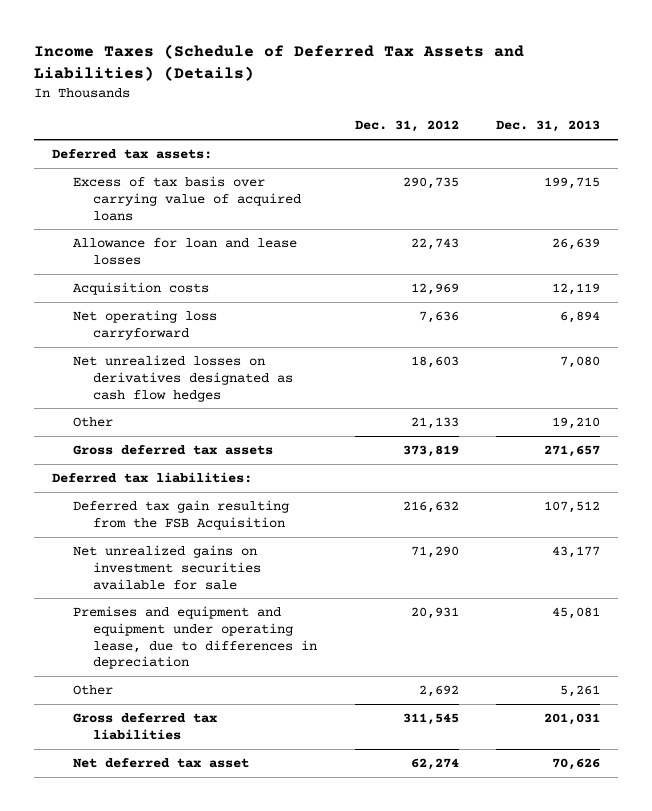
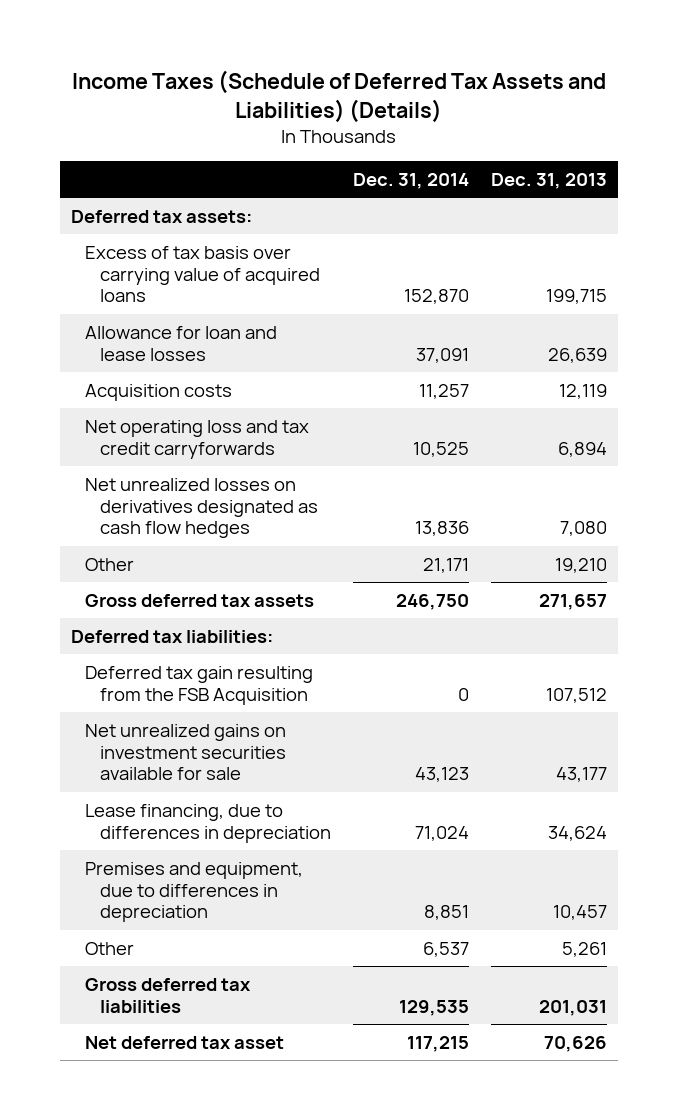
[354,120,459,133] Dec. 31, 2012 -> none
none -> [352,172,469,189] Dec. 31, 2014
[72,310,217,340] Net operating loss carryforward -> [85,419,310,459] Net operating loss and tax credit carryforwards
none -> [85,803,331,843] Lease financing, due to differences in depreciation
[72,606,318,670] Premises and equipment and equipment under operating lease, due to differences in depreciation -> [85,861,304,923] Premises and equipment, due to differences in depreciation
[551,607,600,620] 45,081 -> [552,905,607,921] 10,457

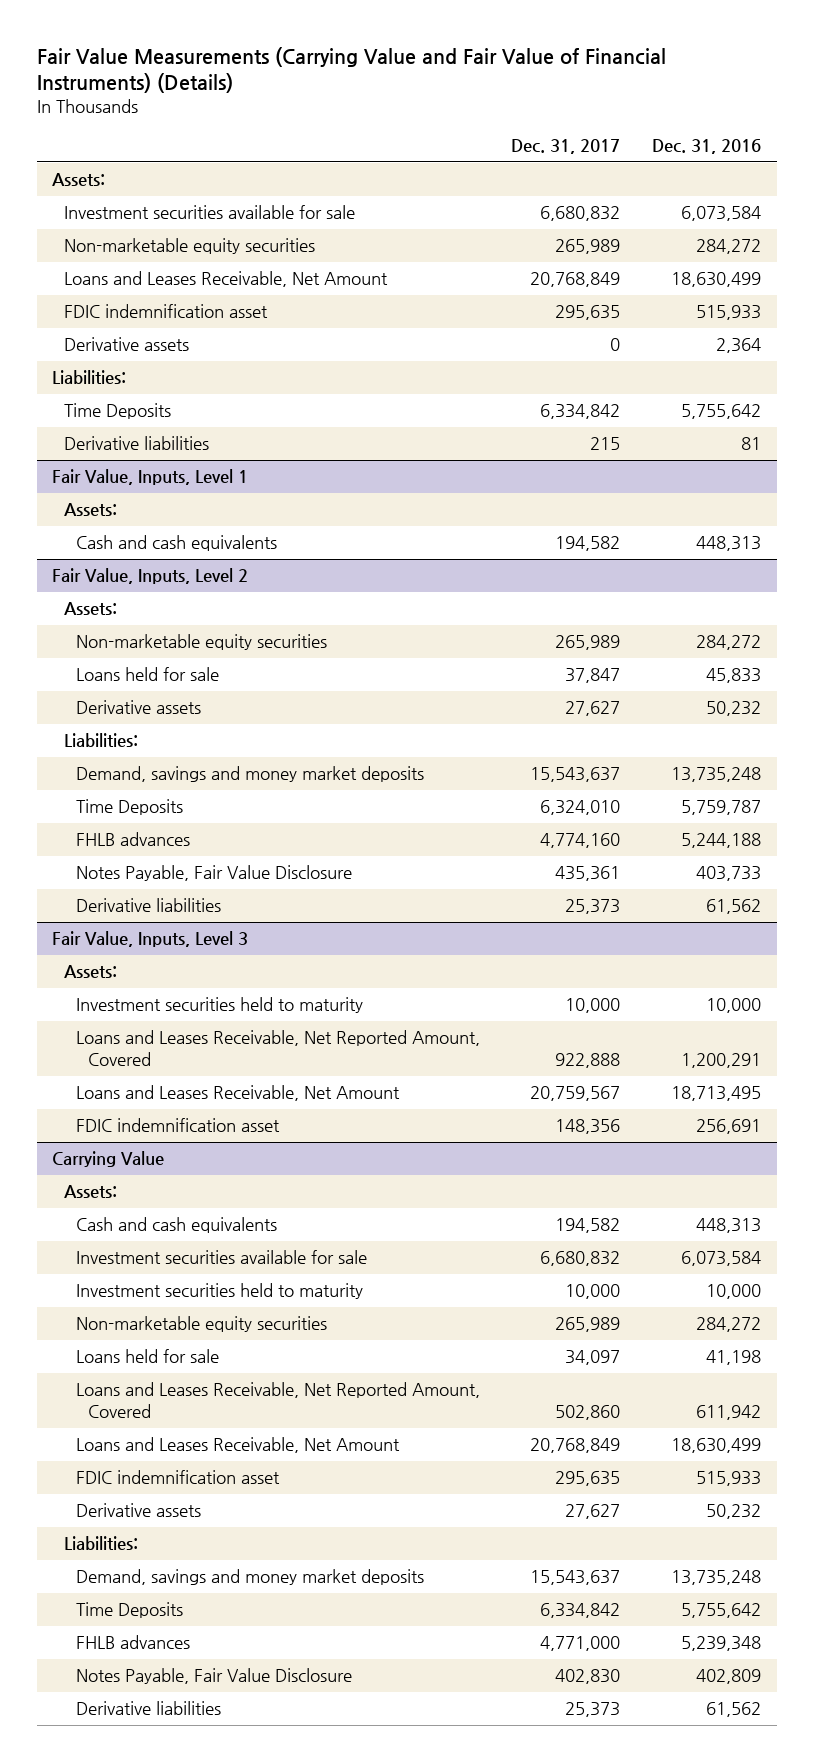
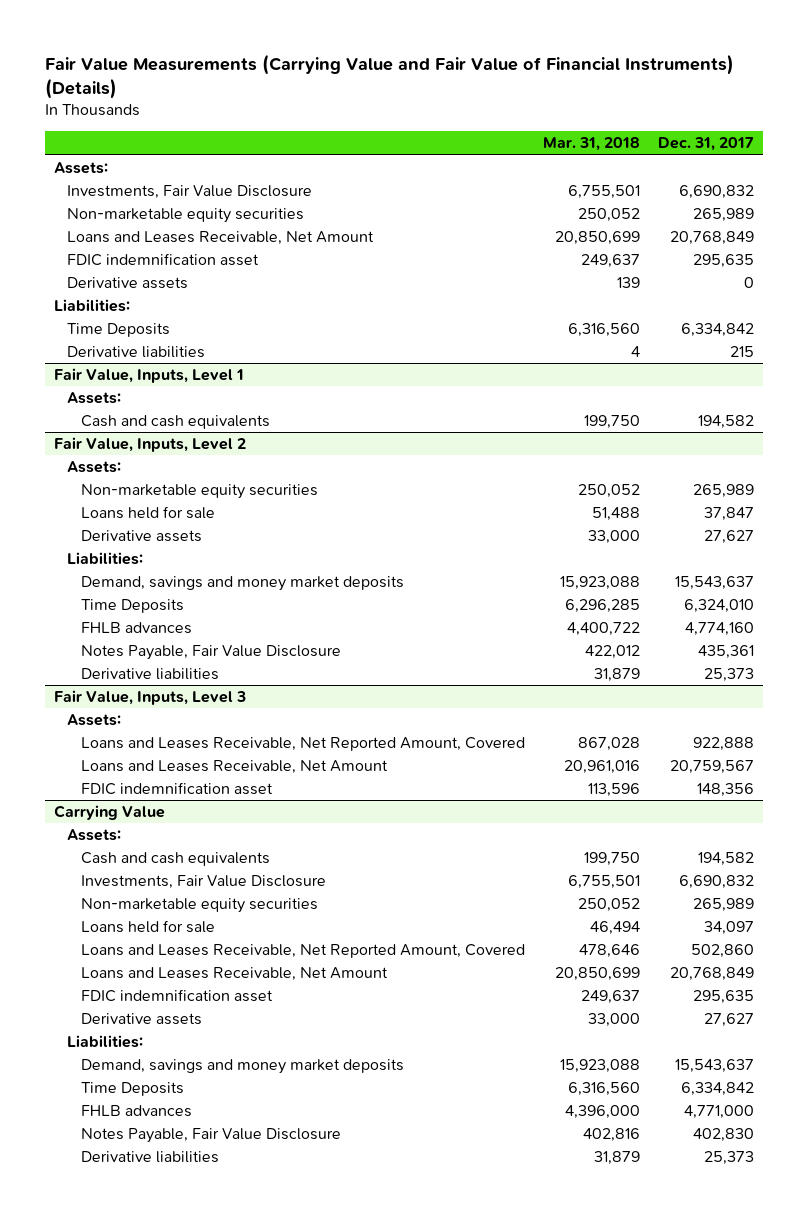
[651,139,761,155] Dec. 31, 2016 -> none
none -> [542,137,640,152] Mar. 31, 2018
[64,205,356,220] Investment securities available for sale -> none
none -> [67,185,313,200] Investments, Fair Value Disclosure
[76,997,364,1014] Investment securities held to maturity -> none
[76,1250,368,1265] Investment securities available for sale -> none
[76,1283,364,1300] Investment securities held to maturity -> none
none -> [80,875,326,890] Investments, Fair Value Disclosure

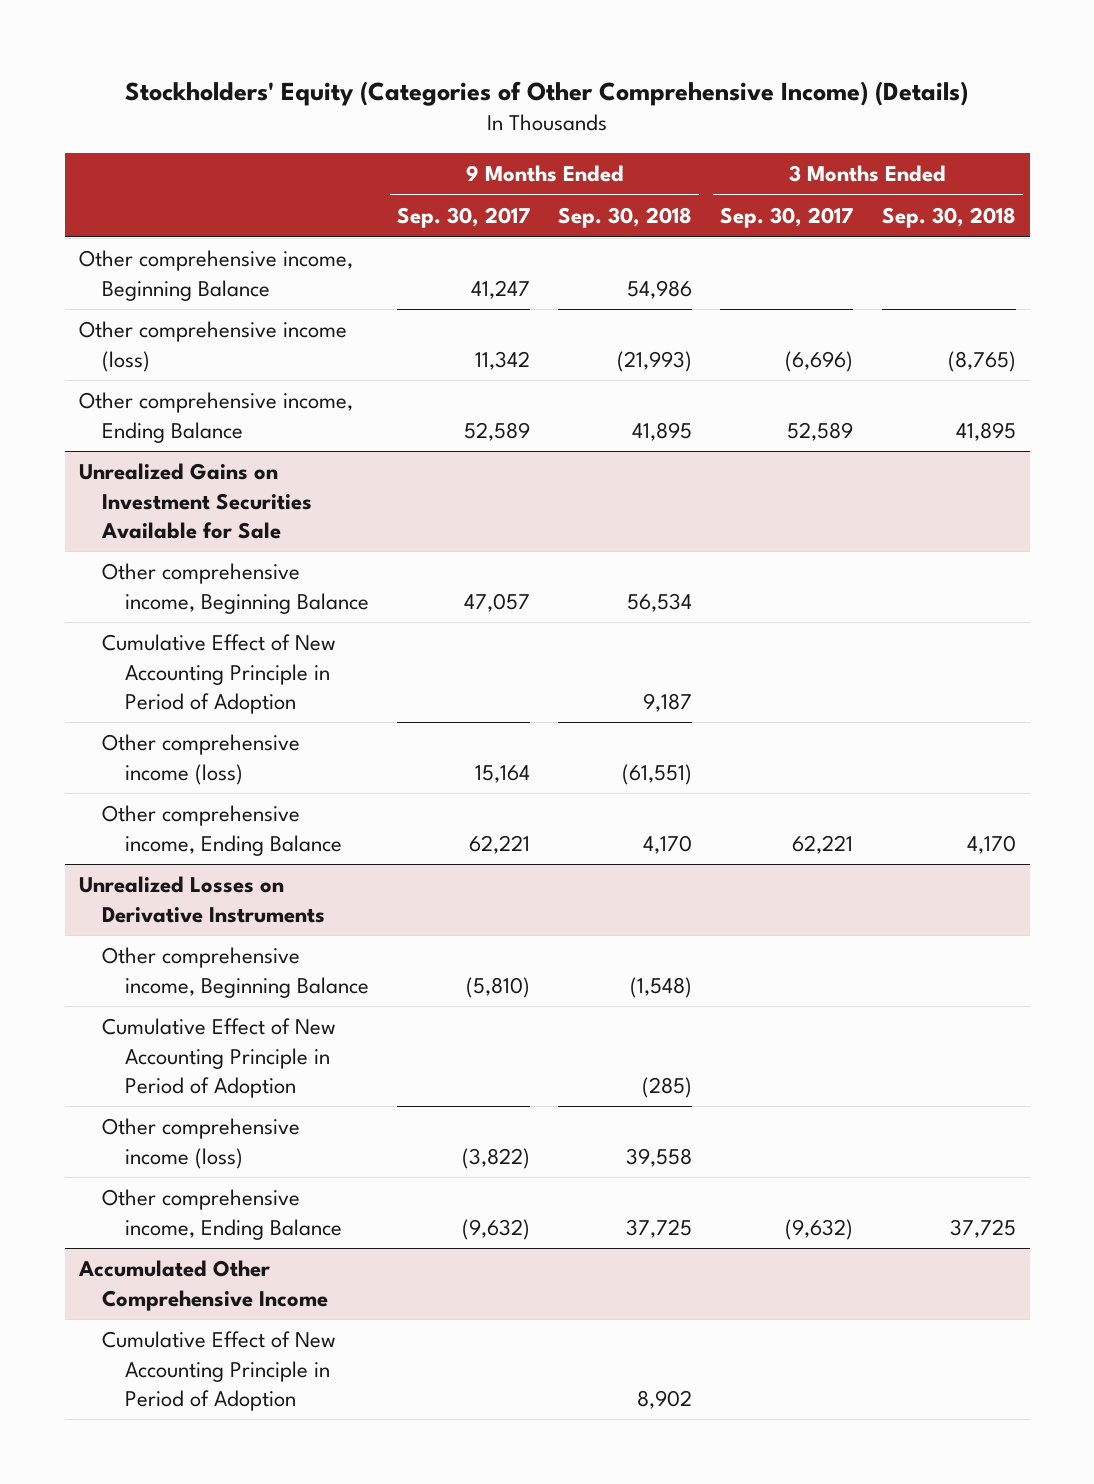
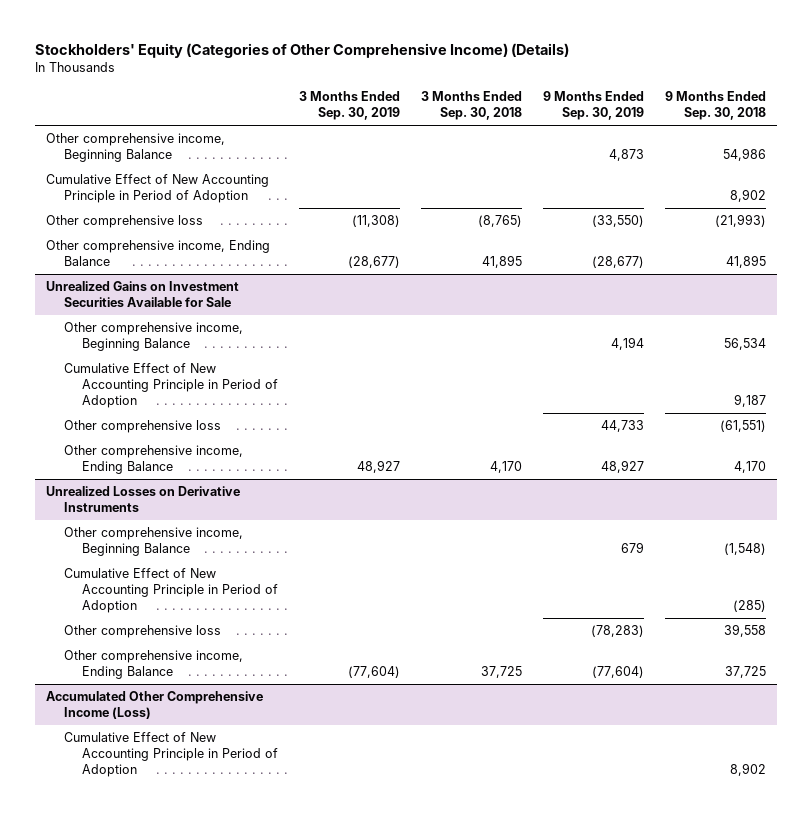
[397,207,531,229] Sep. 30, 2017 -> none
[720,207,854,229] Sep. 30, 2017 -> none
none -> [298,91,400,121] 3 Months Ended Sep. 30, 2019
none -> [542,91,644,121] 9 Months Ended Sep. 30, 2019
none -> [45,173,269,204] Cumulative Effect of New Accounting Principle in Period of Adoption
[78,321,347,372] Other comprehensive income (loss) -> [45,214,203,228] Other comprehensive loss
[102,734,301,785] Other comprehensive income (loss) -> [63,419,221,433] Other comprehensive loss
[102,1118,301,1169] Other comprehensive income (loss) -> [63,624,221,638] Other comprehensive loss
[77,1260,329,1311] Accumulated Other Comprehensive Income -> [45,690,263,720] Accumulated Other Comprehensive Income (Loss)

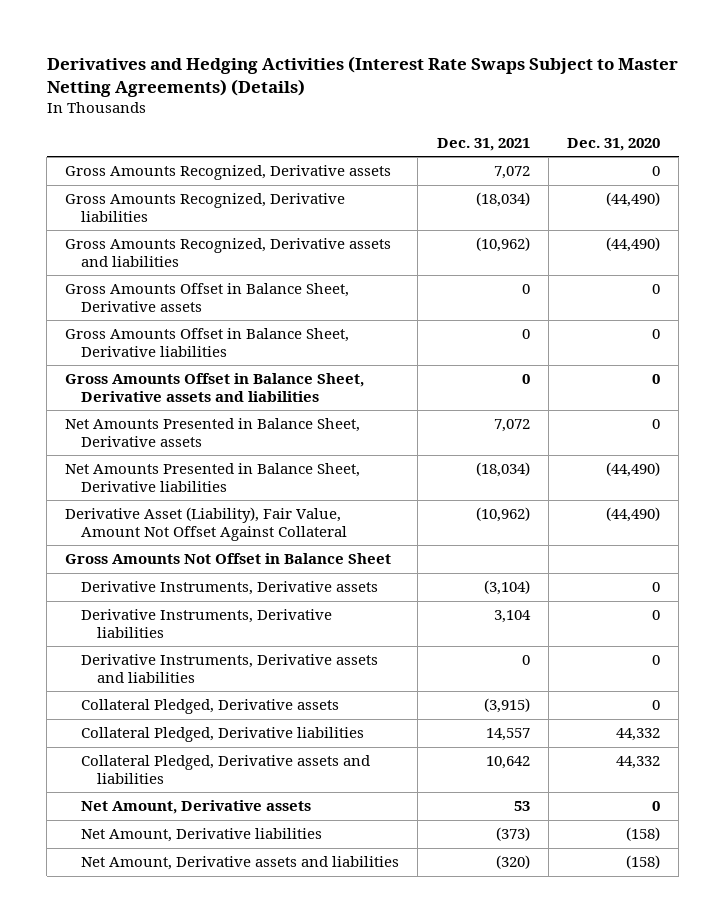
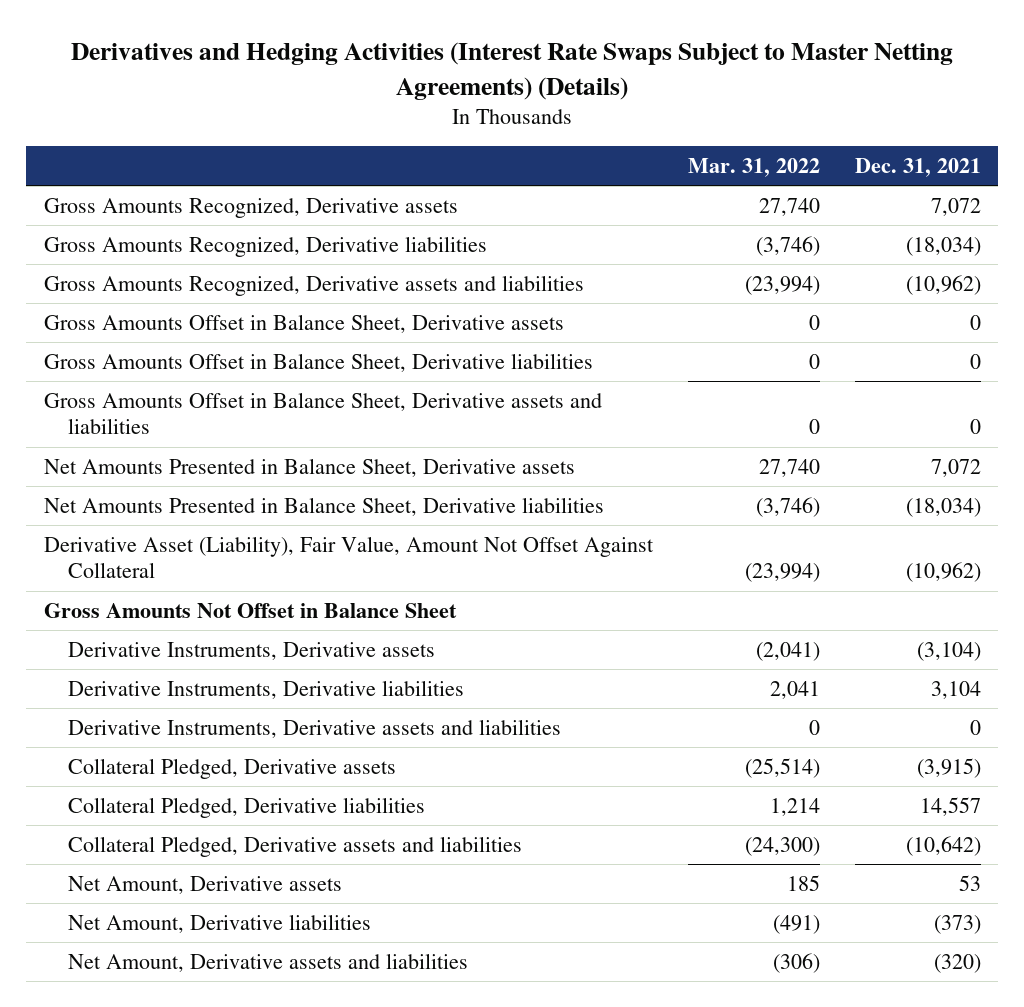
[567,137,661,151] Dec. 31, 2020 -> none
none -> [687,158,820,178] Mar. 31, 2022
[485,756,530,770] 10,642 -> [905,835,981,856] (10,642)

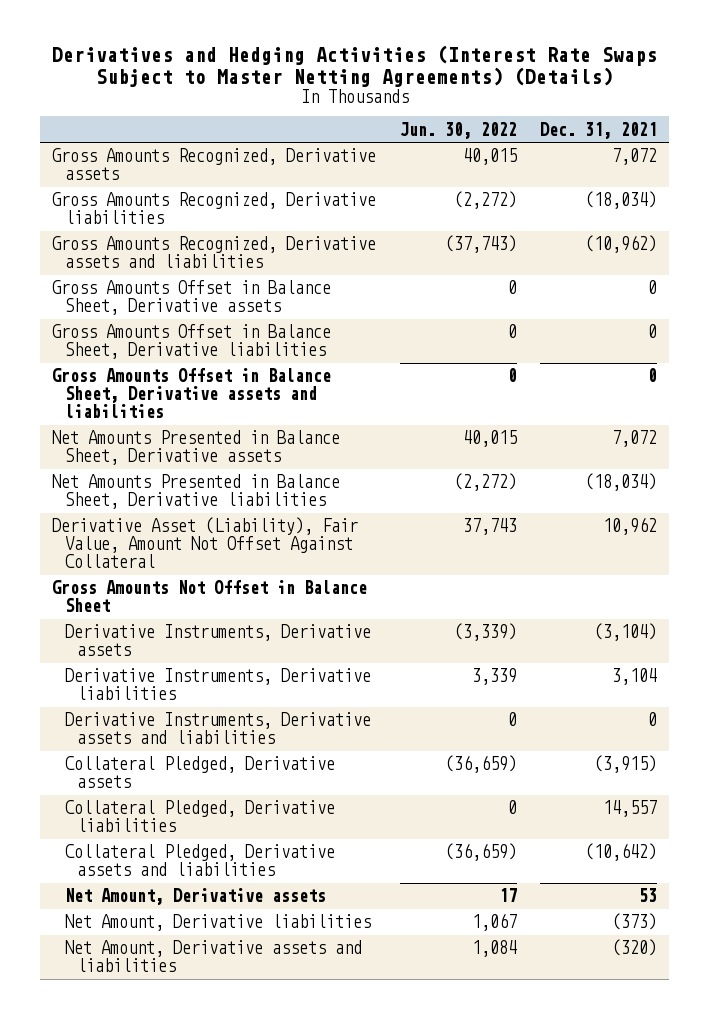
[687,158,820,178] Mar. 31, 2022 -> none
none -> [399,121,517,139] Jun. 30, 2022
[905,562,981,583] (10,962) -> [603,517,658,536] 10,962

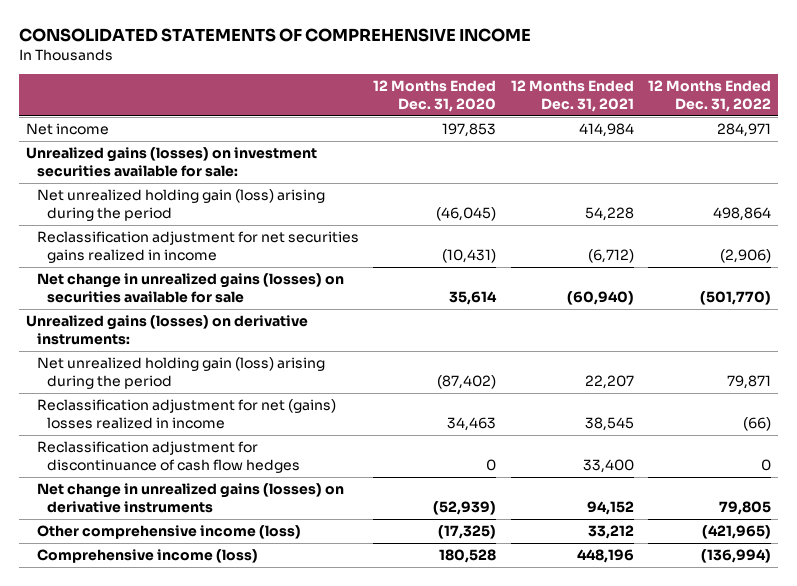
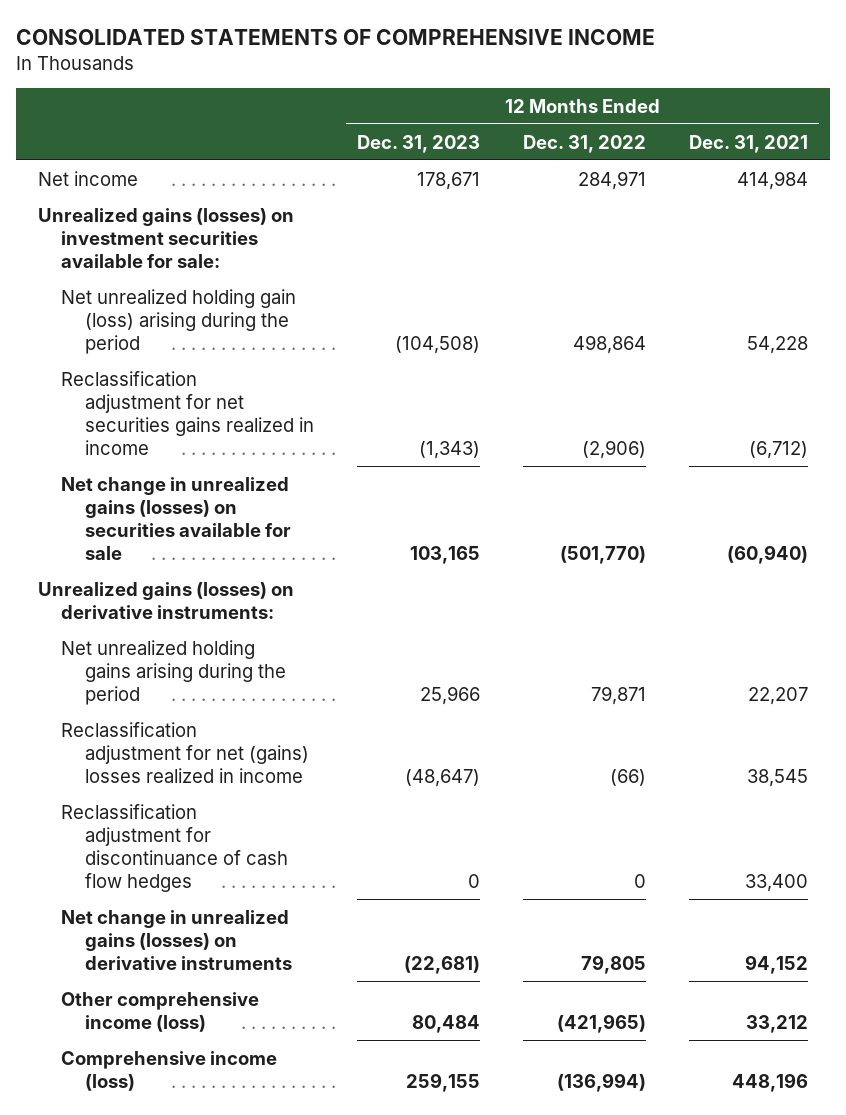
[373,80,497,112] 12 Months Ended Dec. 31, 2020 -> none
none -> [357,134,481,153] Dec. 31, 2023
[36,357,325,389] Net unrealized holding gain (loss) arising during the period -> [61,639,287,705] Net unrealized holding gains arising during the period

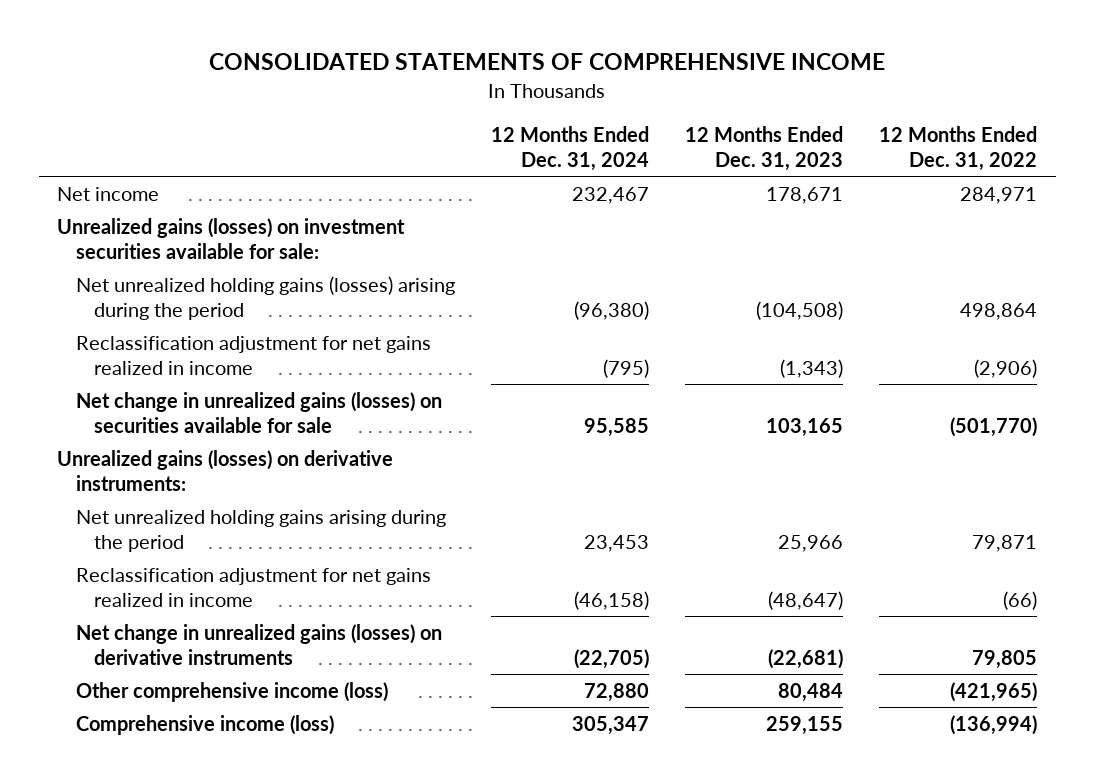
[689,134,809,153] Dec. 31, 2021 -> none
none -> [491,125,650,171] 12 Months Ended Dec. 31, 2024
[61,288,297,354] Net unrealized holding gain (loss) arising during the period -> [75,275,455,320] Net unrealized holding gains (losses) arising during the period
[61,370,315,455] Reclassification adjustment for net securities gains realized in income -> [75,335,431,375] Reclassification adjustment for net gains realized in income
[61,803,289,892] Reclassification adjustment for discontinuance of cash flow hedges -> none
[61,721,310,783] Reclassification adjustment for net (gains) losses realized in income -> [75,567,431,607] Reclassification adjustment for net gains realized in income

